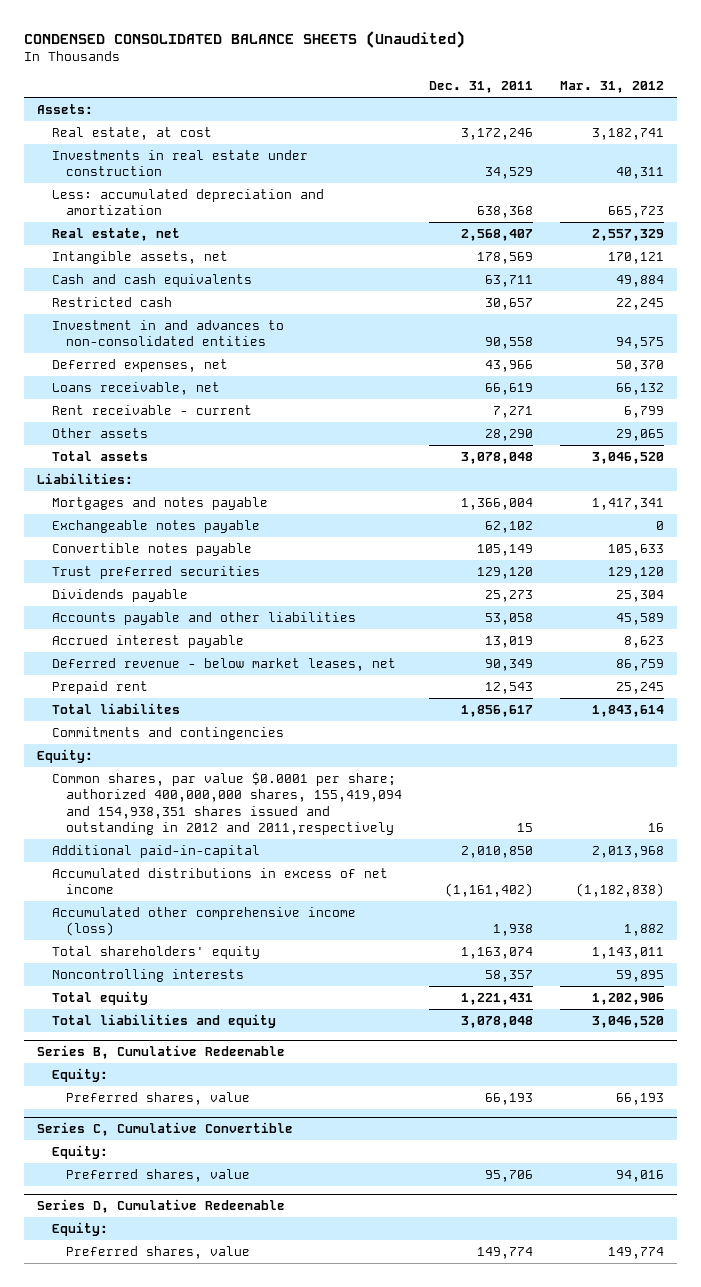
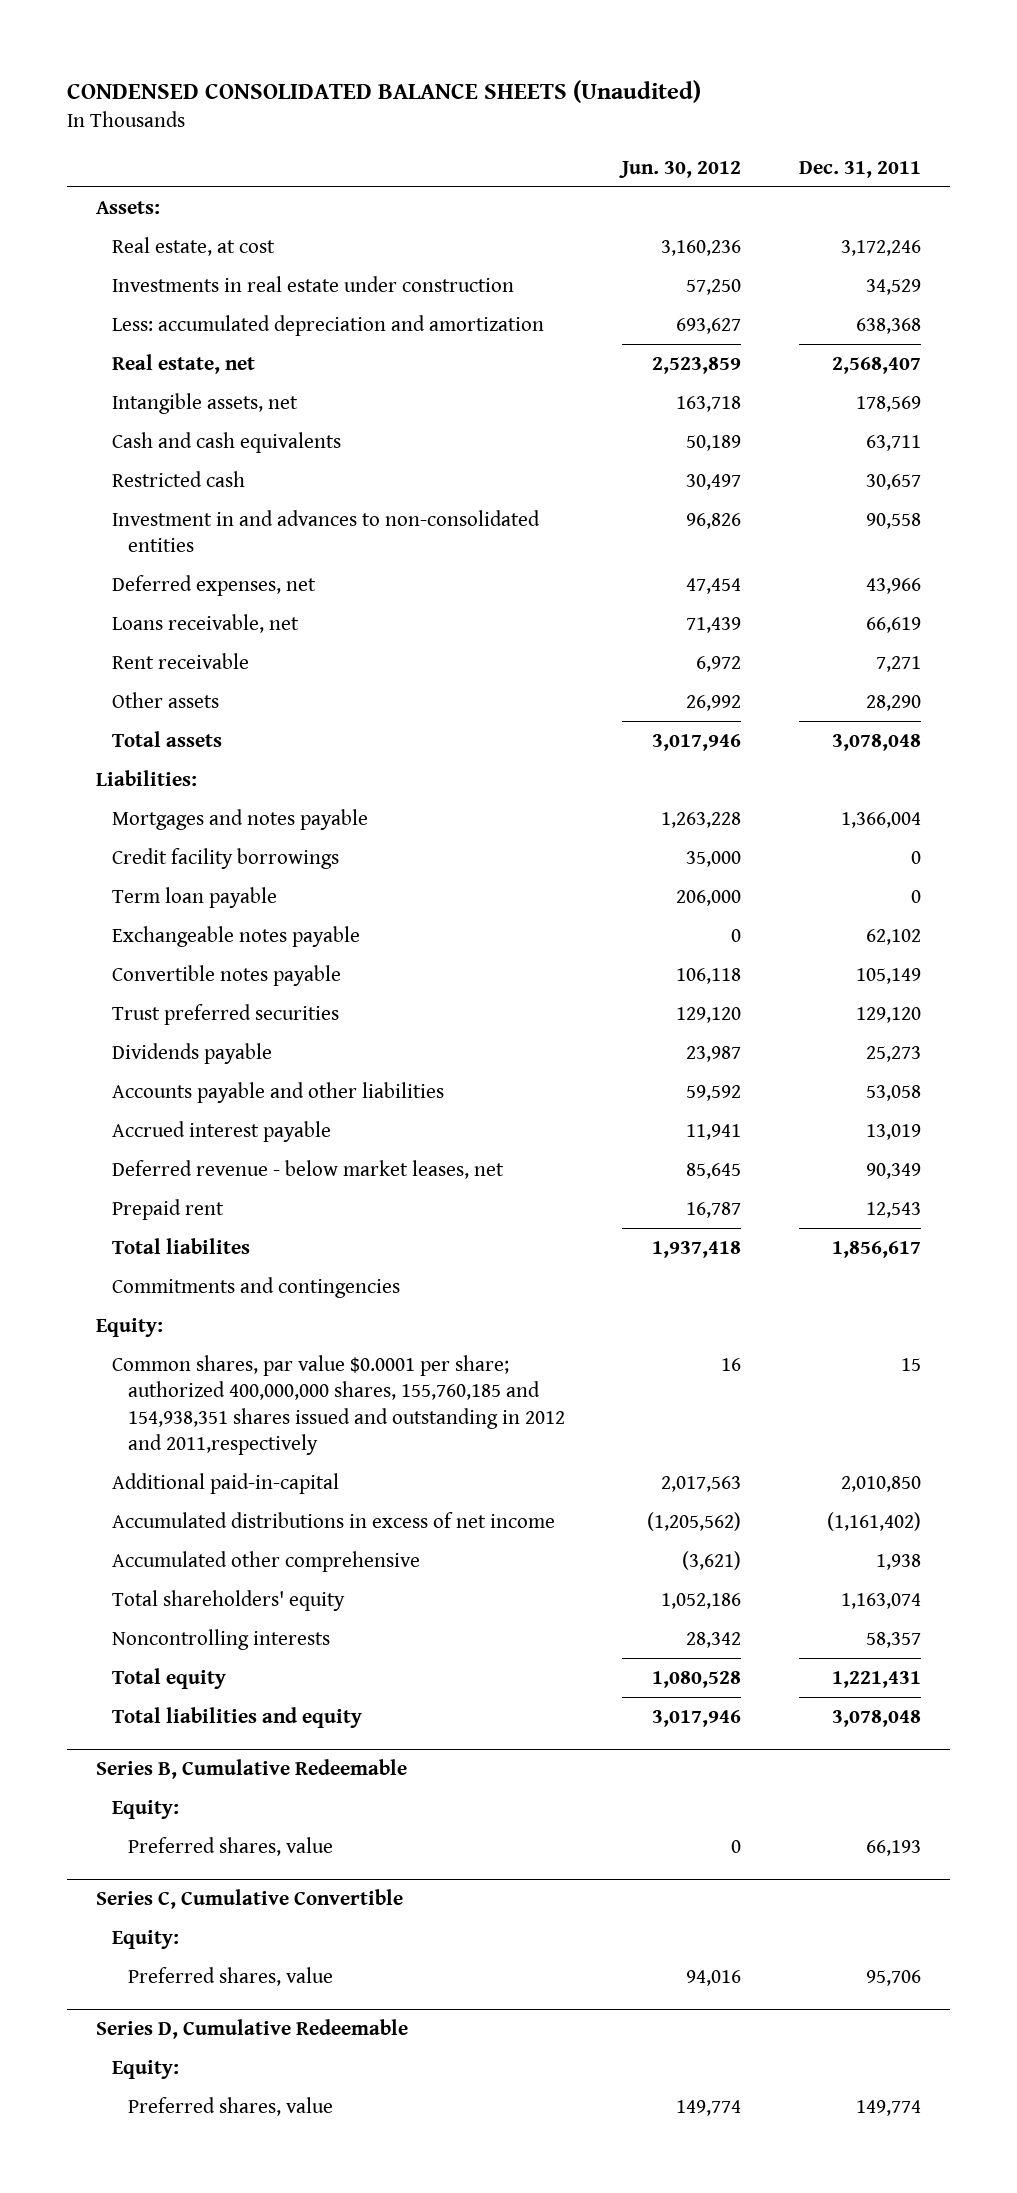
[559,81,664,94] Mar. 31, 2012 -> none
none -> [619,160,742,178] Jun. 30, 2012
[51,405,252,416] Rent receivable - current -> [111,652,249,669] Rent receivable
none -> [111,847,339,869] Credit facility borrowings
none -> [111,886,277,908] Term loan payable
[51,772,403,836] Common shares, par value $0.0001 per share; authorized 400,000,000 shares, 155,419,094 and 154,938,351 shares issued and outstanding in 2012 and 2011,respectively -> [111,1354,565,1456] Common shares, par value $0.0001 per share; authorized 400,000,000 shares, 155,760,185 and 154,938,351 shares issued and outstanding in 2012 and 2011,respectively
[51,907,356,937] Accumulated other comprehensive income (loss) -> [111,1550,420,1572] Accumulated other comprehensive

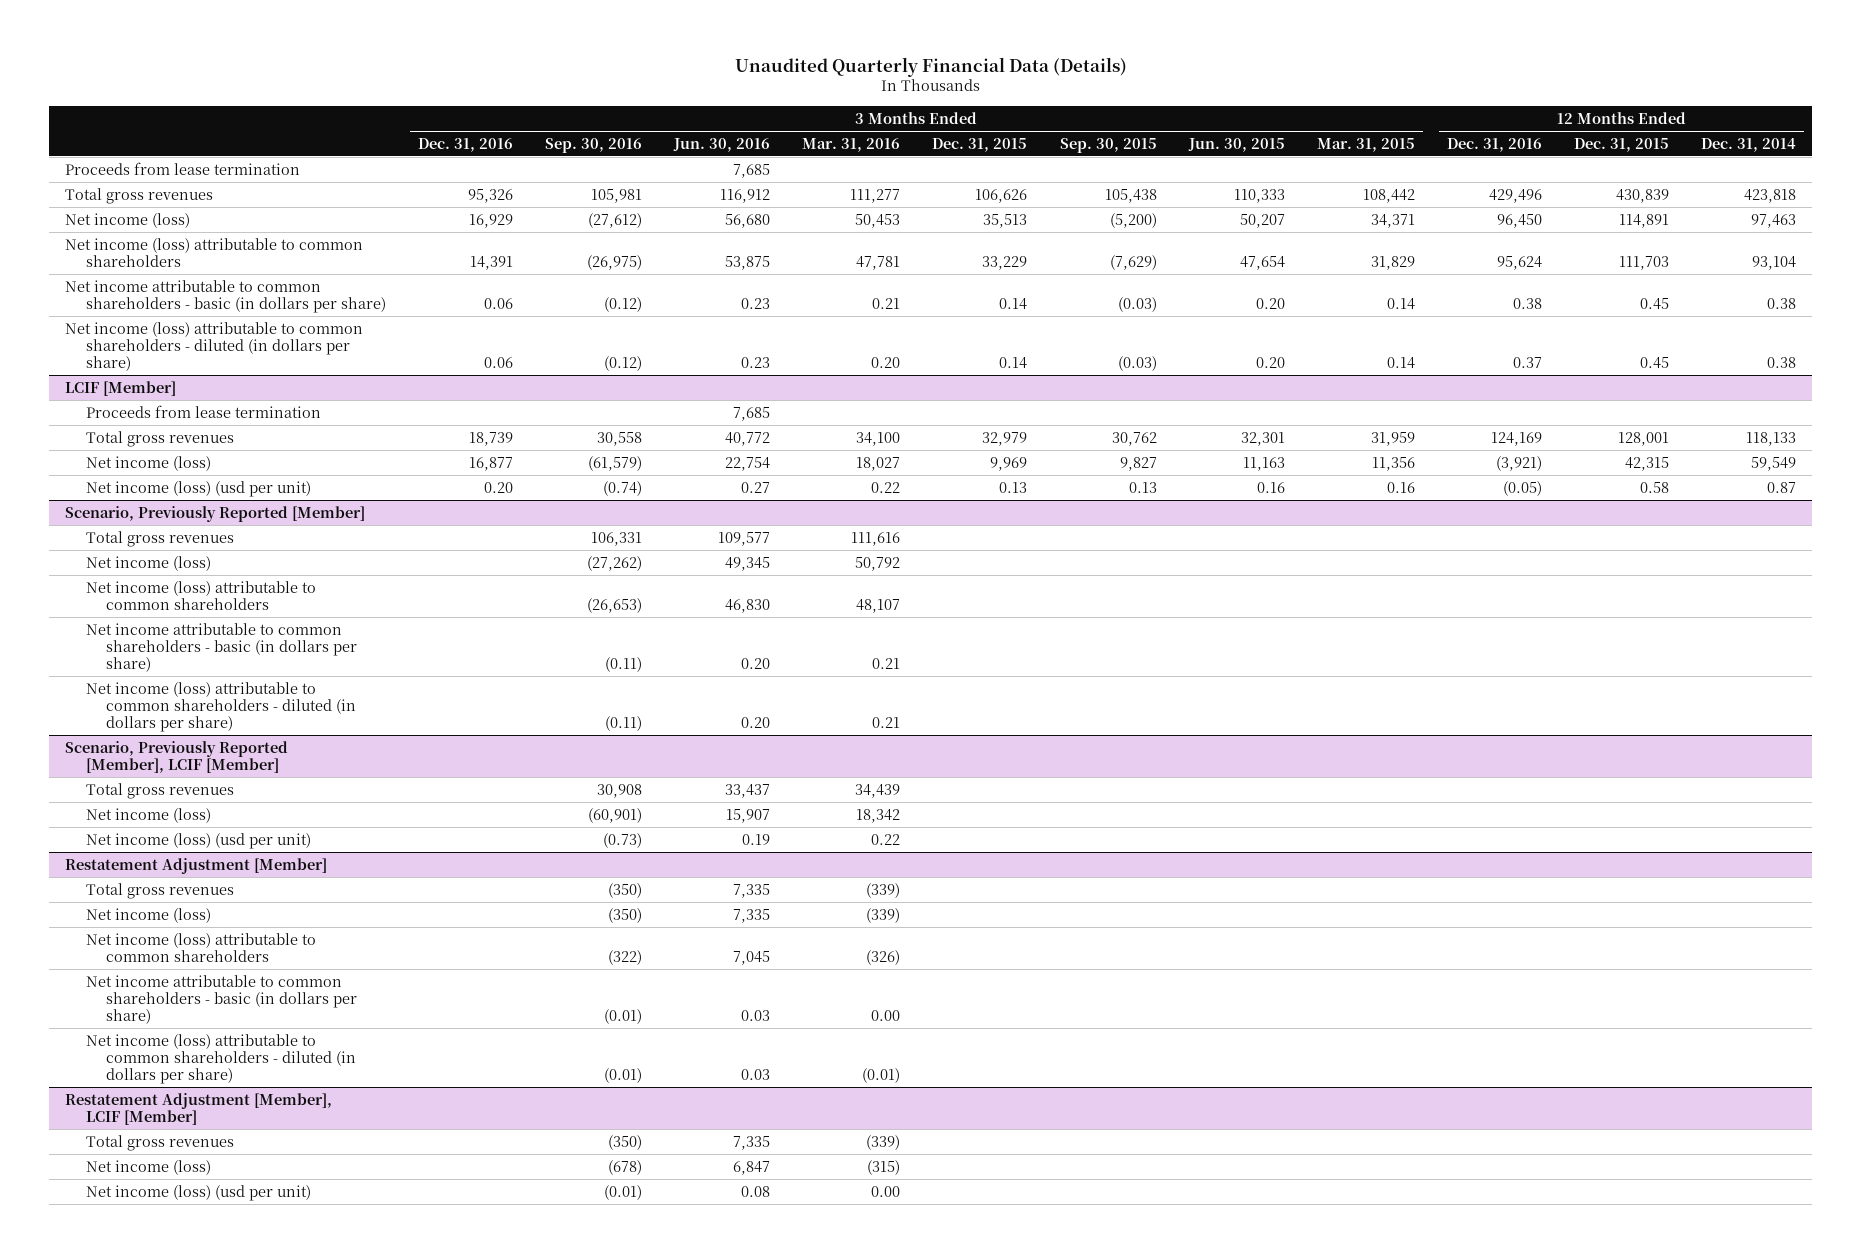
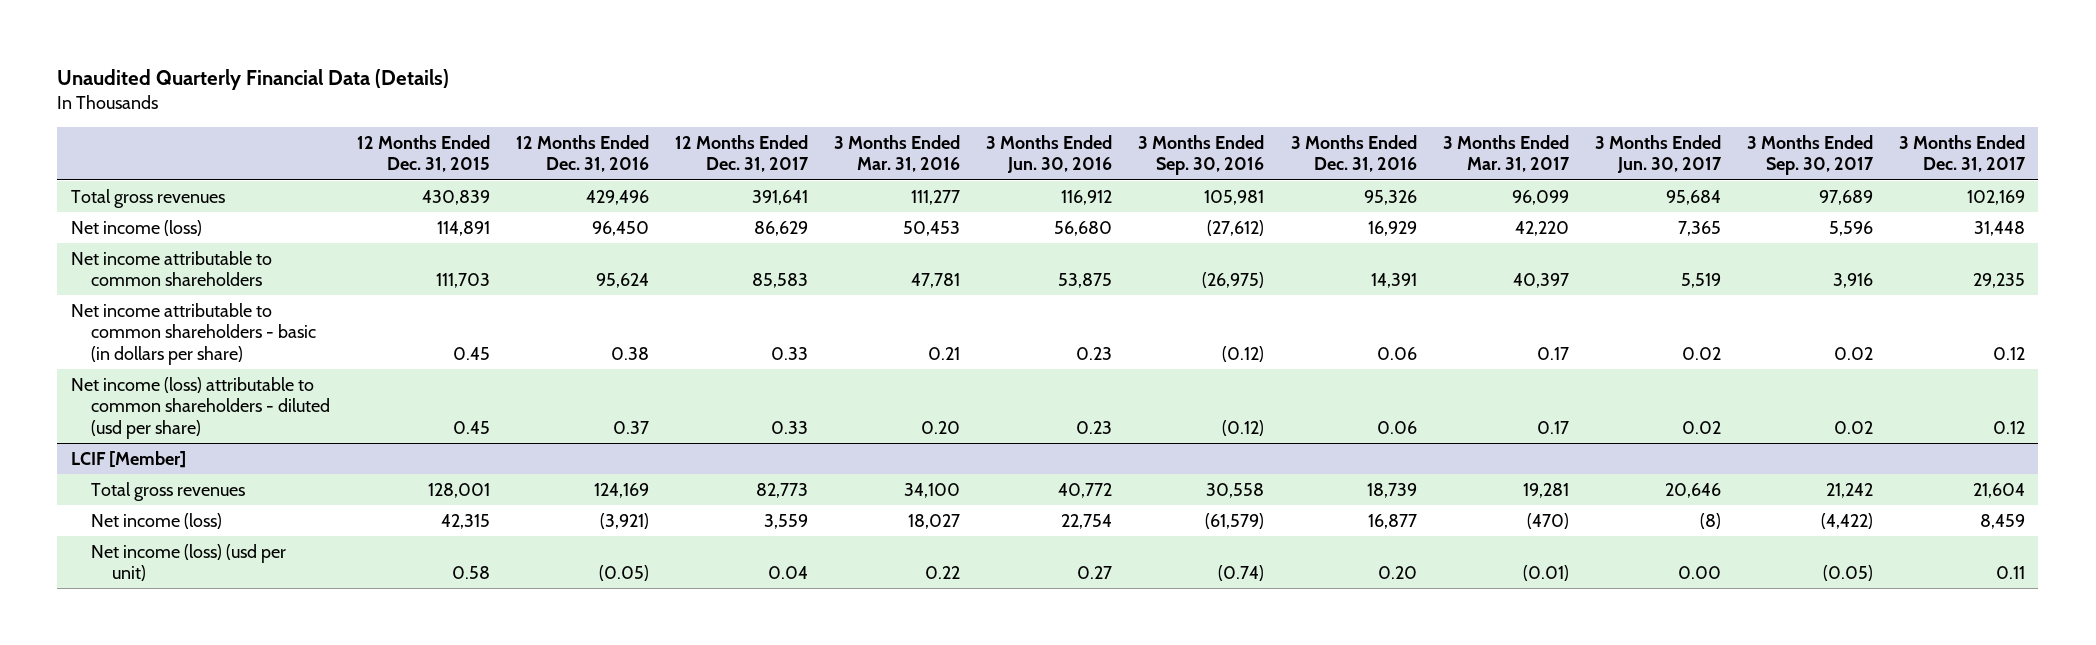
[932,137,1028,152] Dec. 31, 2015 -> none
[1059,137,1157,153] Sep. 30, 2015 -> none
[1187,137,1285,152] Jun. 30, 2015 -> none
[1316,137,1415,152] Mar. 31, 2015 -> none
[1701,137,1797,152] Dec. 31, 2014 -> none
none -> [674,134,809,173] 12 Months Ended Dec. 31, 2017
none -> [1442,134,1570,173] 3 Months Ended Mar. 31, 2017
none -> [1594,134,1722,174] 3 Months Ended Jun. 30, 2017
none -> [1747,134,1875,176] 3 Months Ended Sep. 30, 2017
none -> [1899,134,2027,173] 3 Months Ended Dec. 31, 2017
[64,161,300,175] Proceeds from lease termination -> none
[64,237,363,268] Net income (loss) attributable to common shareholders -> [70,250,272,287] Net income attributable to common shareholders
[64,321,363,372] Net income (loss) attributable to common shareholders - diluted (in dollars per share) -> [70,376,331,440] Net income (loss) attributable to common shareholders - diluted (usd per share)
[85,404,321,418] Proceeds from lease termination -> none
[64,505,365,522] Scenario, Previously Reported [Member] -> none
[85,530,234,547] Total gross revenues -> none
[85,555,211,571] Net income (loss) -> none
[85,580,316,611] Net income (loss) attributable to common shareholders -> none
[85,622,358,673] Net income attributable to common shareholders - basic (in dollars per share) -> none
[85,681,357,733] Net income (loss) attributable to common shareholders - diluted (in dollars per share) -> none
[64,740,288,774] Scenario, Previously Reported [Member], LCIF [Member] -> none
[85,782,234,799] Total gross revenues -> none
[85,807,211,823] Net income (loss) -> none
[85,832,311,849] Net income (loss) (usd per unit) -> none
[64,857,327,874] Restatement Adjustment [Member] -> none
[85,882,234,899] Total gross revenues -> none
[85,907,211,923] Net income (loss) -> none
[85,932,316,963] Net income (loss) attributable to common shareholders -> none
[85,974,358,1025] Net income attributable to common shareholders - basic (in dollars per share) -> none
[85,1033,357,1085] Net income (loss) attributable to common shareholders - diluted (in dollars per share) -> none
[64,1092,332,1126] Restatement Adjustment [Member], LCIF [Member] -> none
[85,1134,234,1151] Total gross revenues -> none
[85,1159,211,1175] Net income (loss) -> none
[85,1184,311,1201] Net income (loss) (usd per unit) -> none

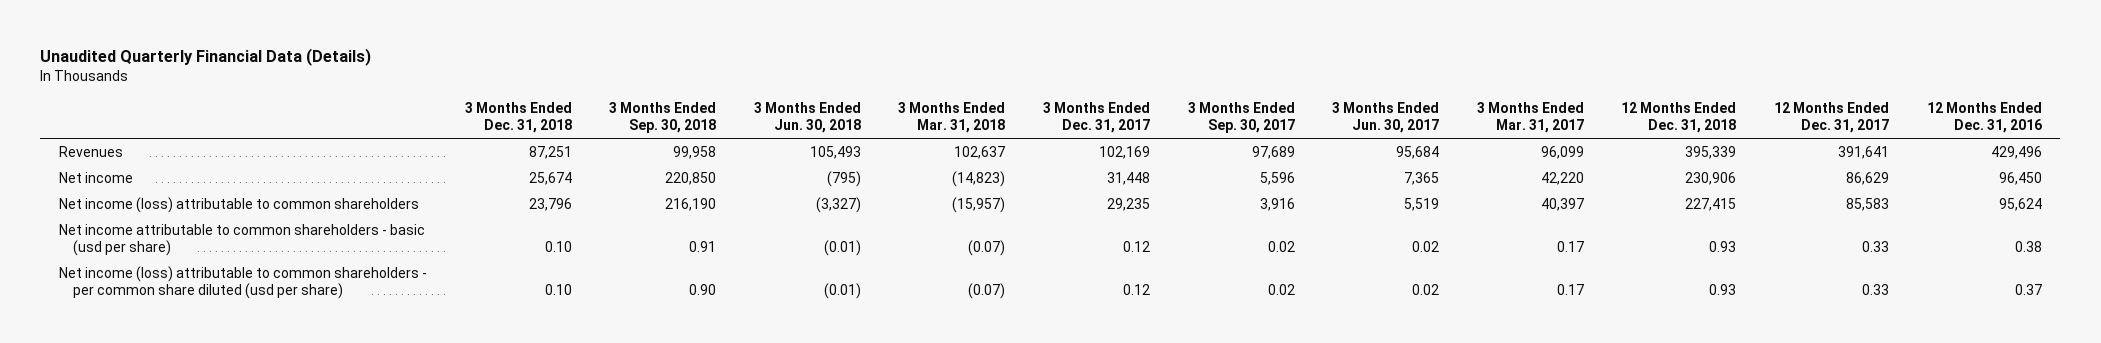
[356,134,490,173] 12 Months Ended Dec. 31, 2015 -> none
[834,134,961,173] 3 Months Ended Mar. 31, 2016 -> none
[986,134,1113,174] 3 Months Ended Jun. 30, 2016 -> none
[1138,134,1265,176] 3 Months Ended Sep. 30, 2016 -> none
[1290,134,1417,173] 3 Months Ended Dec. 31, 2016 -> none
none -> [464,102,572,134] 3 Months Ended Dec. 31, 2018
none -> [609,102,717,134] 3 Months Ended Sep. 30, 2018
none -> [753,102,861,134] 3 Months Ended Jun. 30, 2018
none -> [898,102,1006,134] 3 Months Ended Mar. 31, 2018
none -> [1621,102,1737,134] 12 Months Ended Dec. 31, 2018
[70,450,186,468] LCIF [Member] -> none
[91,481,246,501] Total gross revenues -> none
[91,512,223,529] Net income (loss) -> none
[91,543,287,582] Net income (loss) (usd per unit) -> none
[70,188,225,208] Total gross revenues -> [59,145,124,157] Revenues
[70,219,202,236] Net income (loss) -> [59,171,134,183] Net income
[70,250,272,287] Net income attributable to common shareholders -> [59,196,420,213] Net income (loss) attributable to common shareholders
[70,302,317,366] Net income attributable to common shareholders - basic (in dollars per share) -> [59,223,426,256] Net income attributable to common shareholders - basic (usd per share)
[70,376,331,440] Net income (loss) attributable to common shareholders - diluted (usd per share) -> [59,265,428,299] Net income (loss) attributable to common shareholders - per common share diluted (usd per share)

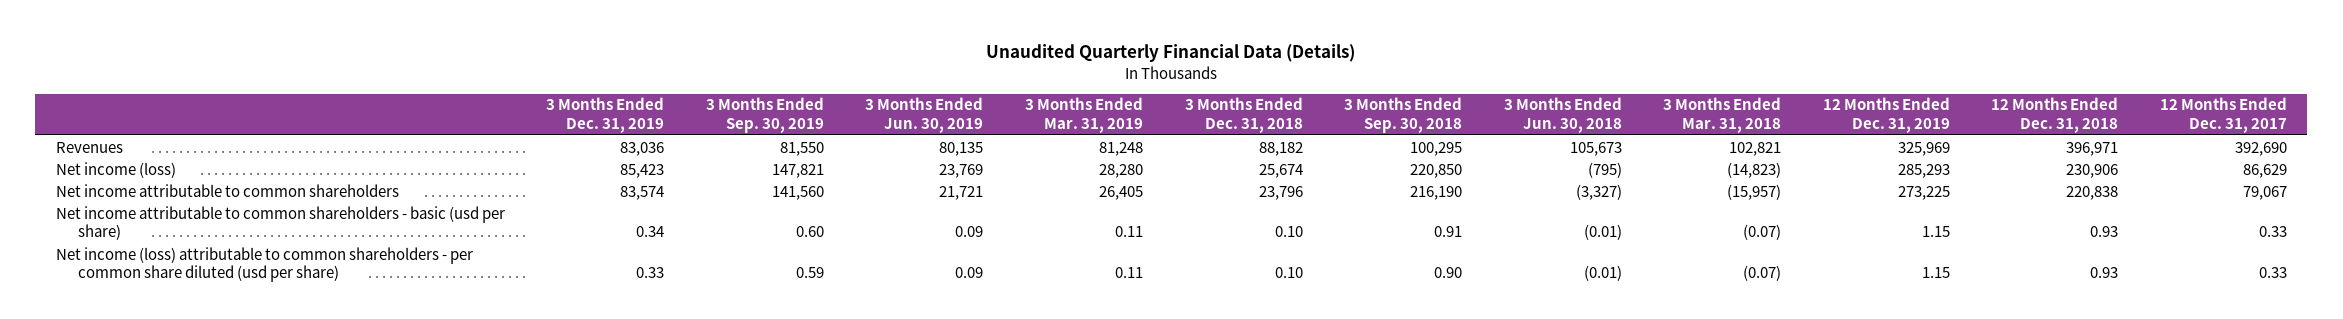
[1043,102,1151,134] 3 Months Ended Dec. 31, 2017 -> none
[1187,102,1295,134] 3 Months Ended Sep. 30, 2017 -> none
[1332,102,1440,134] 3 Months Ended Jun. 30, 2017 -> none
[1476,102,1584,134] 3 Months Ended Mar. 31, 2017 -> none
[1926,102,2042,134] 12 Months Ended Dec. 31, 2016 -> none
none -> [546,97,665,133] 3 Months Ended Dec. 31, 2019
none -> [705,97,824,133] 3 Months Ended Sep. 30, 2019
none -> [865,97,984,133] 3 Months Ended Jun. 30, 2019
none -> [1024,97,1143,133] 3 Months Ended Mar. 31, 2019
none -> [1822,97,1950,133] 12 Months Ended Dec. 31, 2019
[528,145,572,159] 87,251 -> [1258,141,1303,156] 88,182
[673,145,717,159] 99,958 -> [1410,141,1463,156] 100,295
[809,145,861,159] 105,493 -> [1569,141,1622,156] 105,673
[954,145,1006,159] 102,637 -> [1729,141,1782,156] 102,821
[1685,145,1737,159] 395,339 -> [2066,141,2119,156] 396,971
[1837,145,1889,159] 391,641 -> [2234,141,2287,156] 392,690
[59,171,134,183] Net income -> [55,161,176,178] Net income (loss)
[59,196,420,213] Net income (loss) attributable to common shareholders -> [55,183,399,197] Net income attributable to common shareholders
[1685,197,1737,211] 227,415 -> [2066,185,2119,200] 220,838
[1845,197,1889,211] 85,583 -> [2242,185,2287,200] 79,067

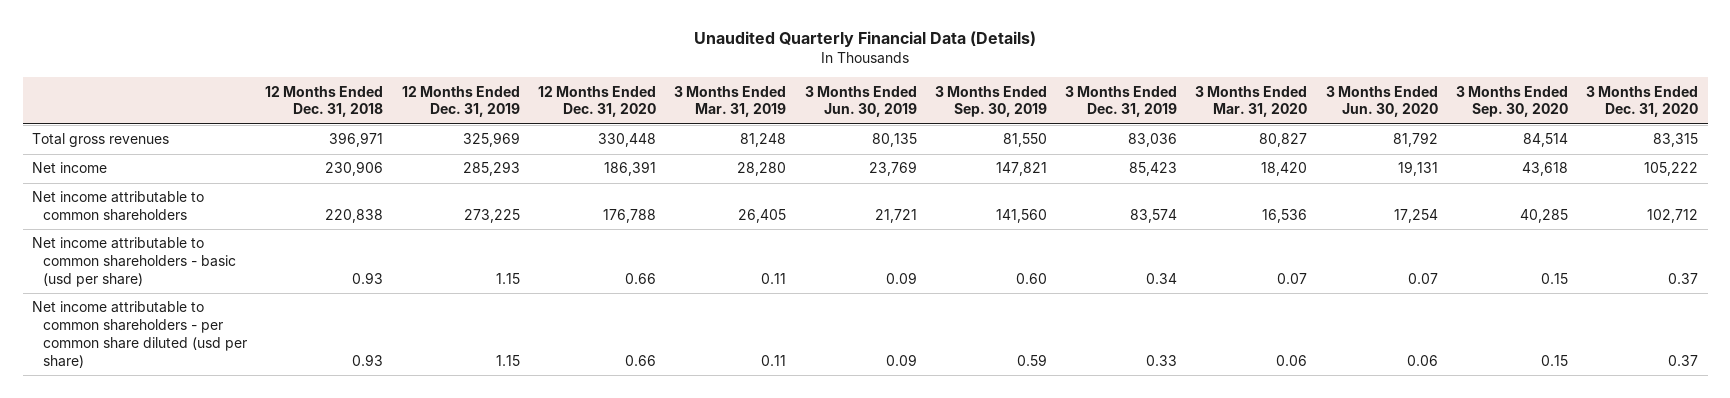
[1184,97,1303,133] 3 Months Ended Dec. 31, 2018 -> none
[1344,97,1463,133] 3 Months Ended Sep. 30, 2018 -> none
[1503,97,1622,133] 3 Months Ended Jun. 30, 2018 -> none
[1663,97,1782,133] 3 Months Ended Mar. 31, 2018 -> none
[2159,97,2287,133] 12 Months Ended Dec. 31, 2017 -> none
none -> [537,85,656,118] 12 Months Ended Dec. 31, 2020
none -> [1195,85,1308,118] 3 Months Ended Mar. 31, 2020
none -> [1325,85,1438,118] 3 Months Ended Jun. 30, 2020
none -> [1456,85,1569,118] 3 Months Ended Sep. 30, 2020
none -> [1586,85,1699,118] 3 Months Ended Dec. 31, 2020
[55,141,123,153] Revenues -> [31,133,169,148] Total gross revenues
[55,161,176,178] Net income (loss) -> [31,162,107,174] Net income
[55,246,473,283] Net income (loss) attributable to common shareholders - per common share diluted (usd per share) -> [31,301,247,368] Net income attributable to common shareholders - per common share diluted (usd per share)

